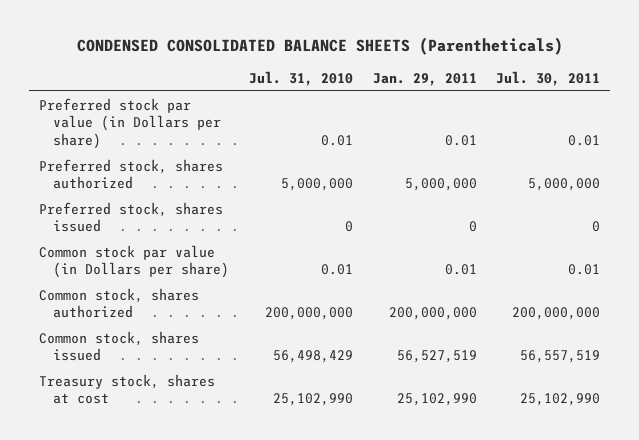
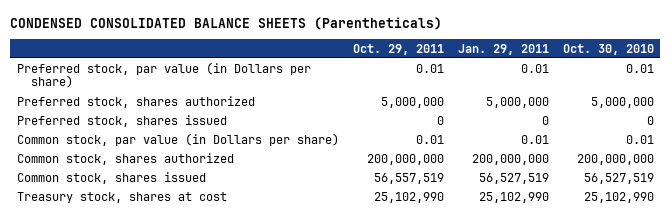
[249,70,354,86] Jul. 31, 2010 -> none
[496,70,601,86] Jul. 30, 2011 -> none
none -> [352,43,444,55] Oct. 29, 2011
none -> [562,43,654,55] Oct. 30, 2010
[38,97,222,149] Preferred stock par value (in Dollars per share) -> [17,61,312,89] Preferred stock, par value (in Dollars per share)
[38,244,230,279] Common stock par value (in Dollars per share) -> [17,132,340,146] Common stock, par value (in Dollars per share)

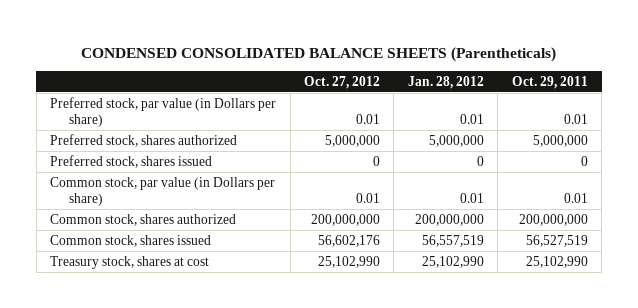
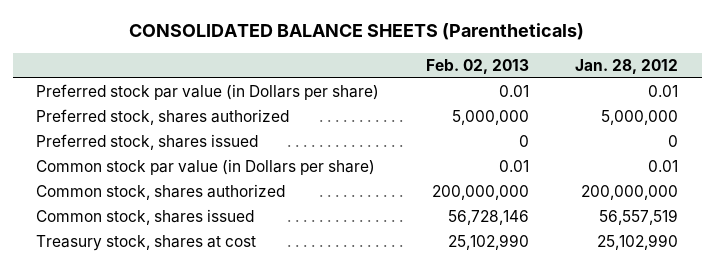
[80,46,556,62] CONDENSED CONSOLIDATED BALANCE SHEETS (Parentheticals) -> [129,23,585,41] CONSOLIDATED BALANCE SHEETS (Parentheticals)
[304,76,381,90] Oct. 27, 2012 -> none
[511,76,588,90] Oct. 29, 2011 -> none
none -> [425,59,529,75] Feb. 02, 2013
[50,96,277,127] Preferred stock, par value (in Dollars per share) -> [36,83,380,100] Preferred stock par value (in Dollars per share)
[50,176,276,206] Common stock, par value (in Dollars per share) -> [36,158,376,175] Common stock par value (in Dollars per share)

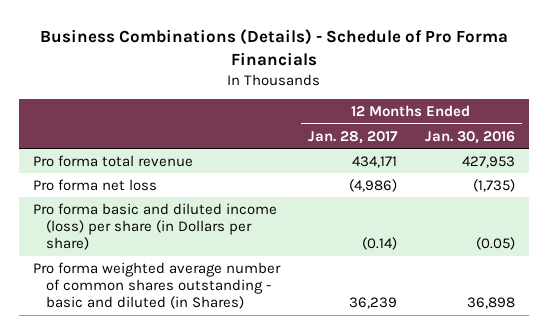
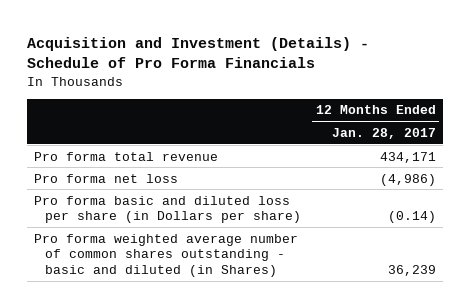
[39,28,508,66] Business Combinations (Details) - Schedule of Pro Forma Financials -> [27,36,370,68] Acquisition and Investment (Details) - Schedule of Pro Forma Financials
[424,130,515,144] Jan. 30, 2016 -> none
[32,202,277,251] Pro forma basic and diluted income (loss) per share (in Dollars per share) -> [34,195,301,224] Pro forma basic and diluted loss per share (in Dollars per share)

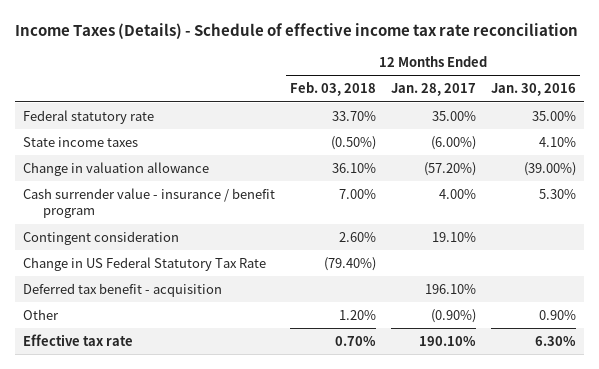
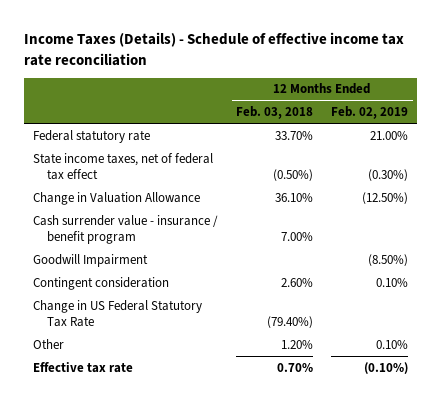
[391,83,477,97] Jan. 28, 2017 -> none
[491,83,577,97] Jan. 30, 2016 -> none
none -> [331,106,409,120] Feb. 02, 2019
[22,137,138,148] State income taxes -> [33,152,214,181] State income taxes, net of federal tax effect
[22,162,209,177] Change in valuation allowance -> [33,191,201,205] Change in Valuation Allowance
none -> [33,253,149,267] Goodwill Impairment
[22,283,222,298] Deferred tax benefit - acquisition -> none

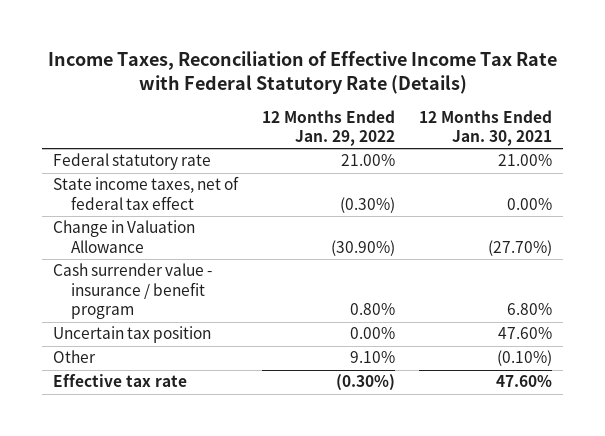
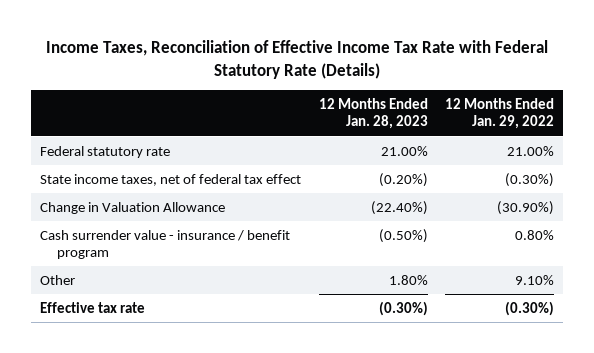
[418,109,552,147] 12 Months Ended Jan. 30, 2021 -> none
none -> [318,97,428,130] 12 Months Ended Jan. 28, 2023
[53,326,212,344] Uncertain tax position -> none

